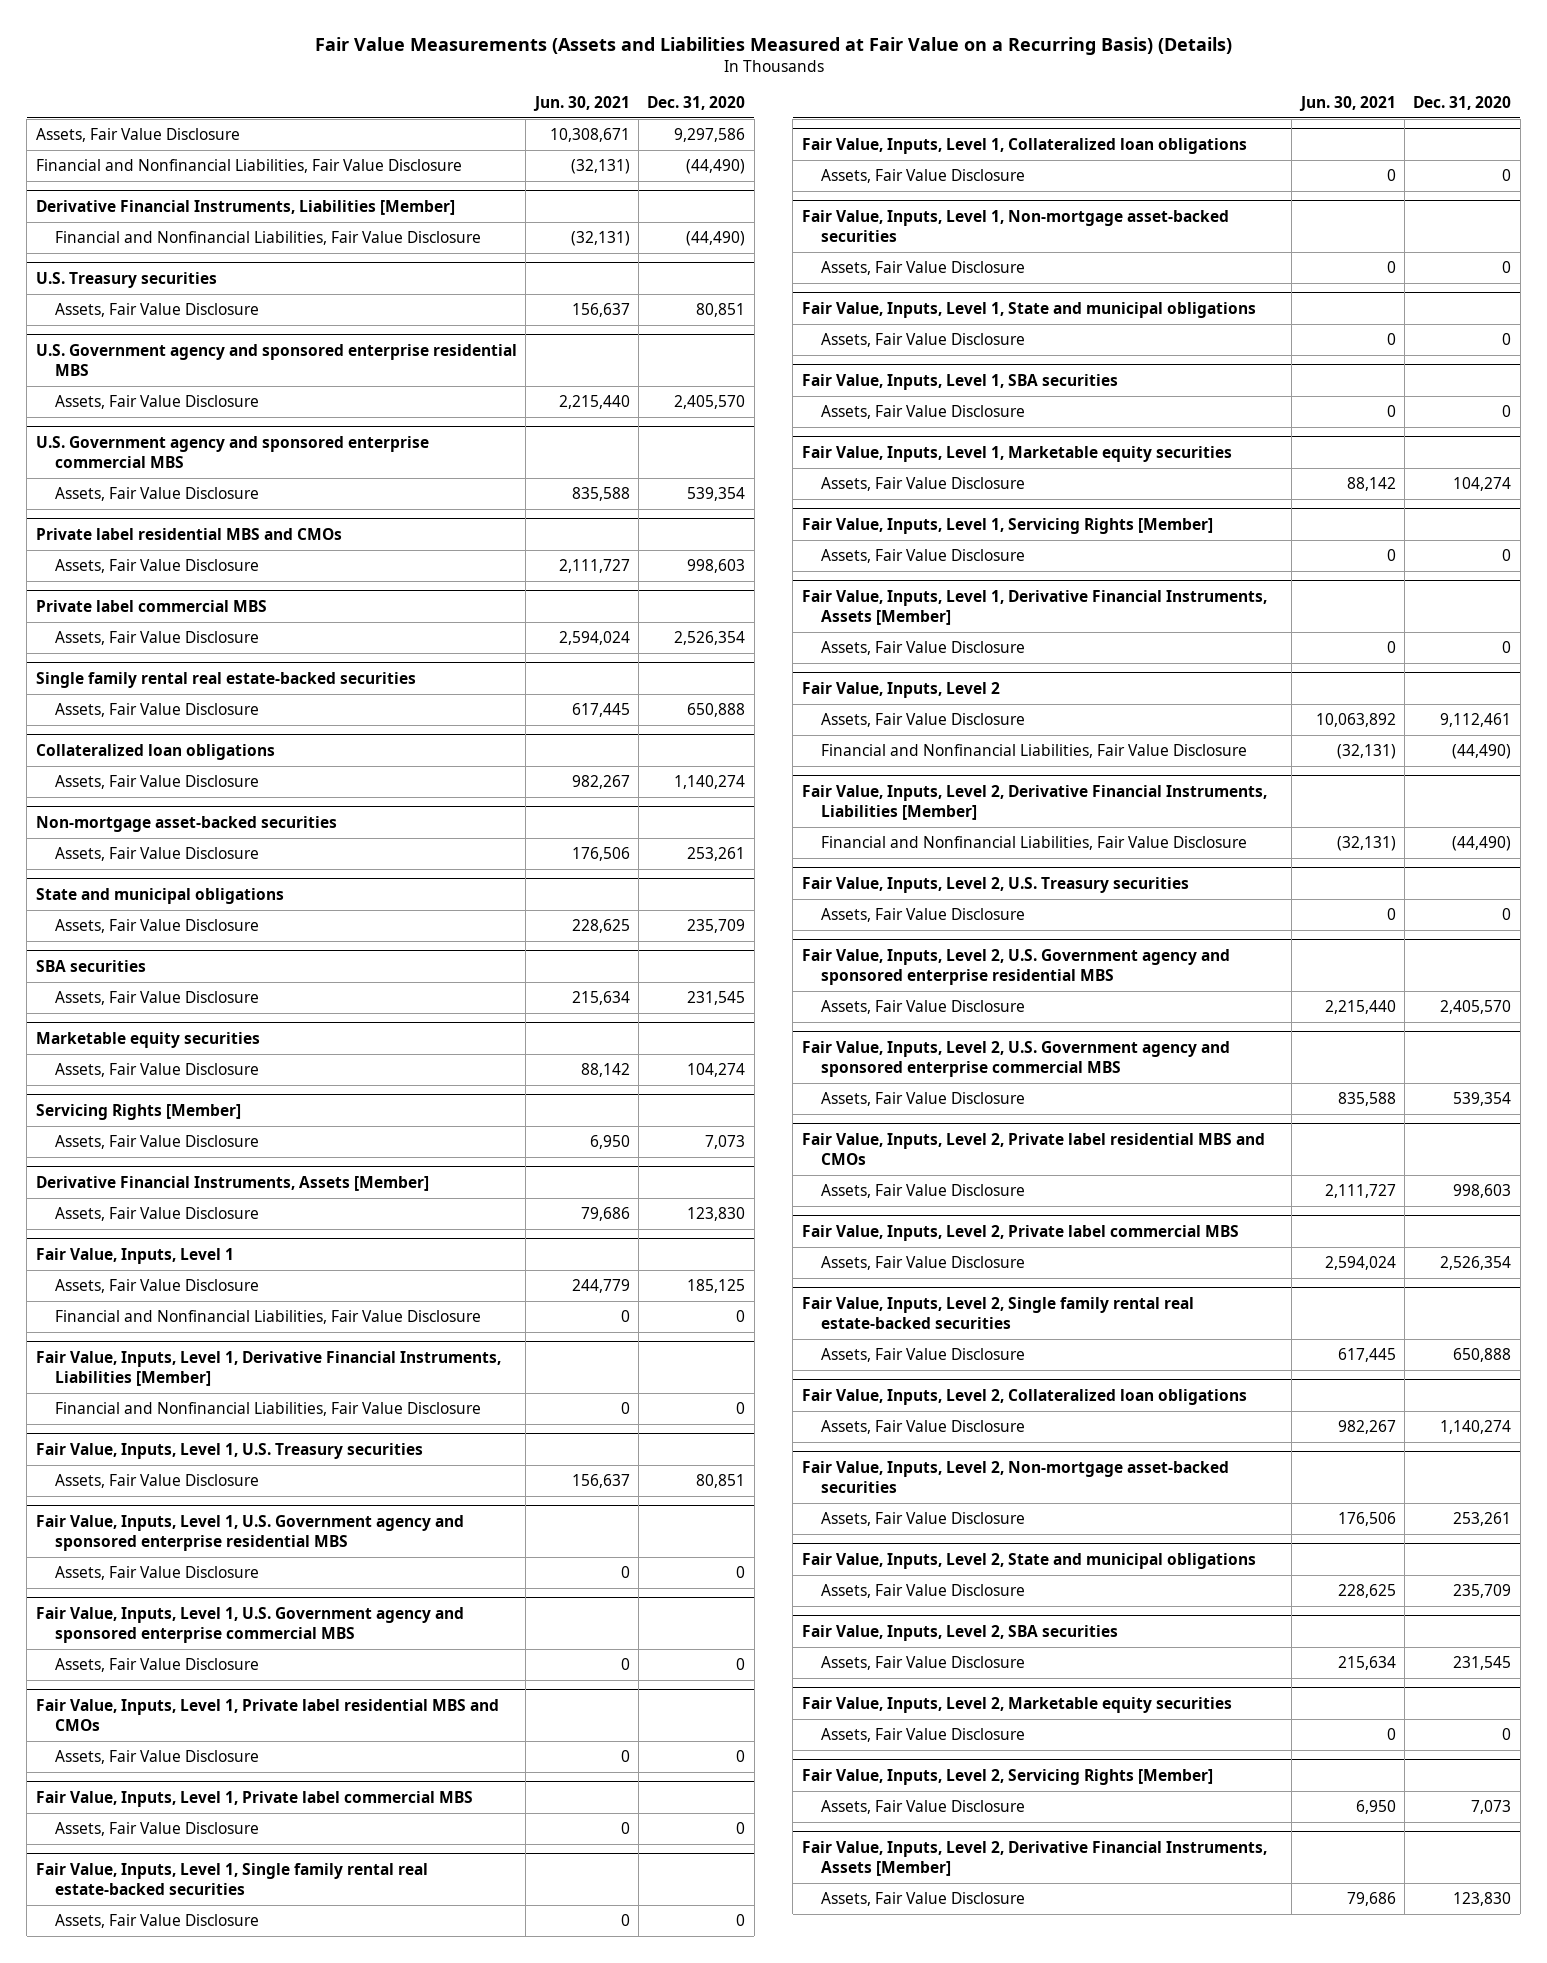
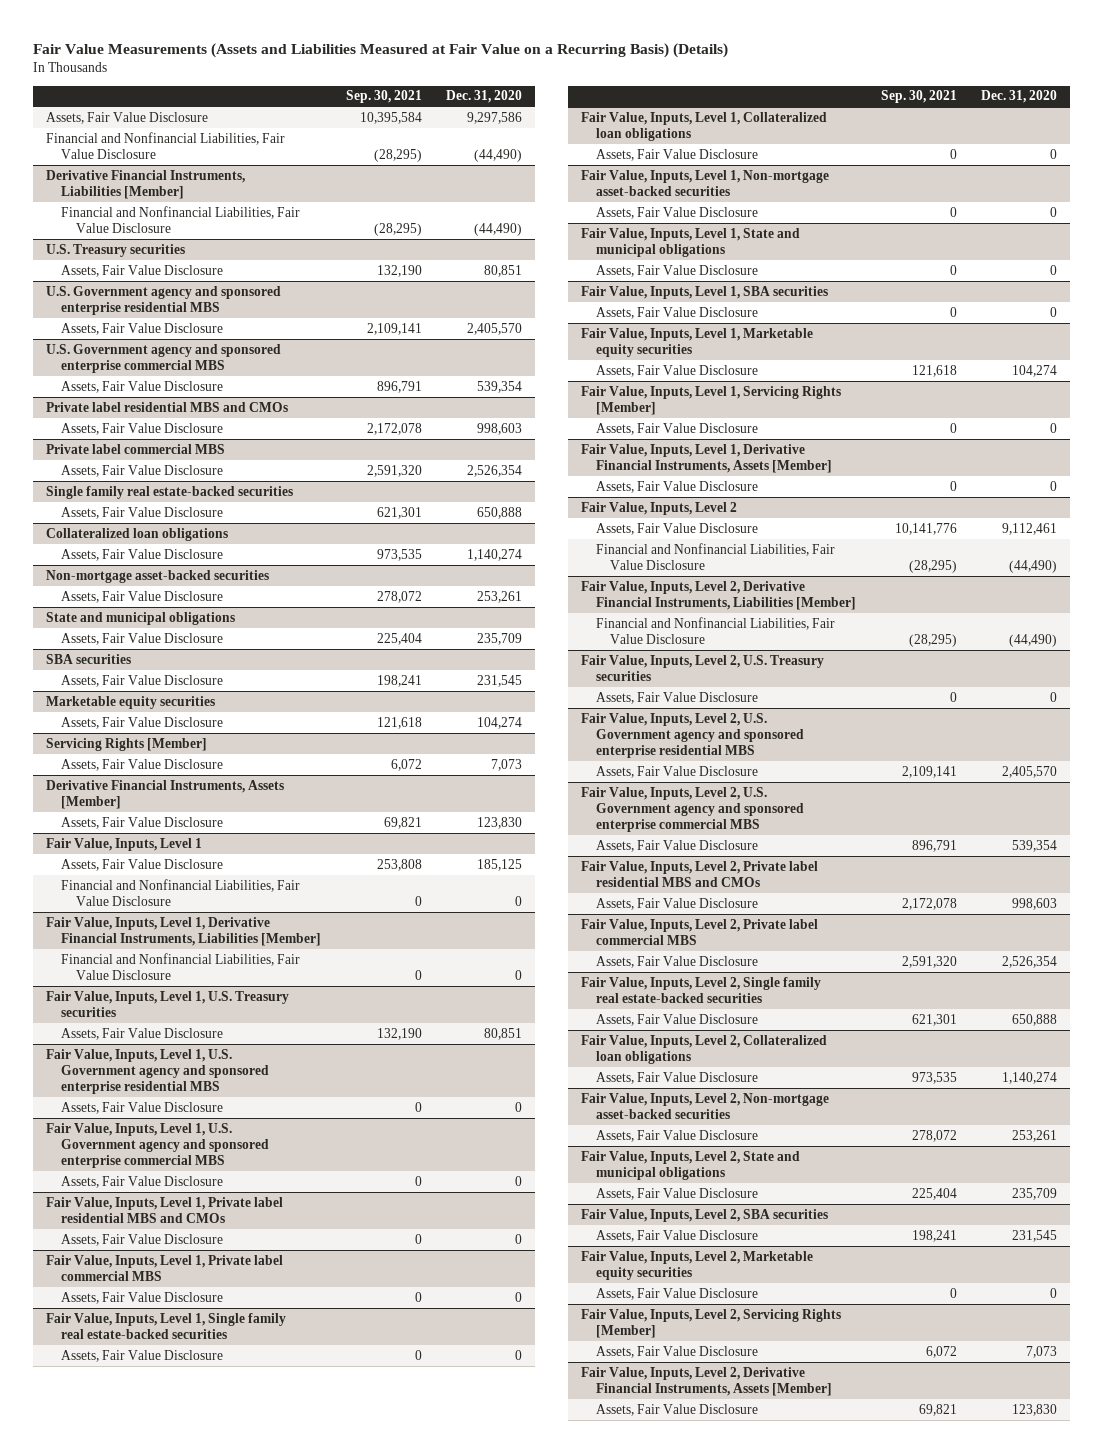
[532,96,630,112] Jun. 30, 2021 -> none
none -> [345,90,422,104] Sep. 30, 2021
[35,671,416,688] Single family rental real estate-backed securities -> [45,485,293,499] Single family real estate-backed securities
[35,1862,428,1895] Fair Value, Inputs, Level 1, Single family rental real estate-backed securities -> [45,1312,286,1339] Fair Value, Inputs, Level 1, Single family real estate-backed securities
[801,1296,1194,1329] Fair Value, Inputs, Level 2, Single family rental real estate-backed securities -> [580,976,821,1003] Fair Value, Inputs, Level 2, Single family real estate-backed securities

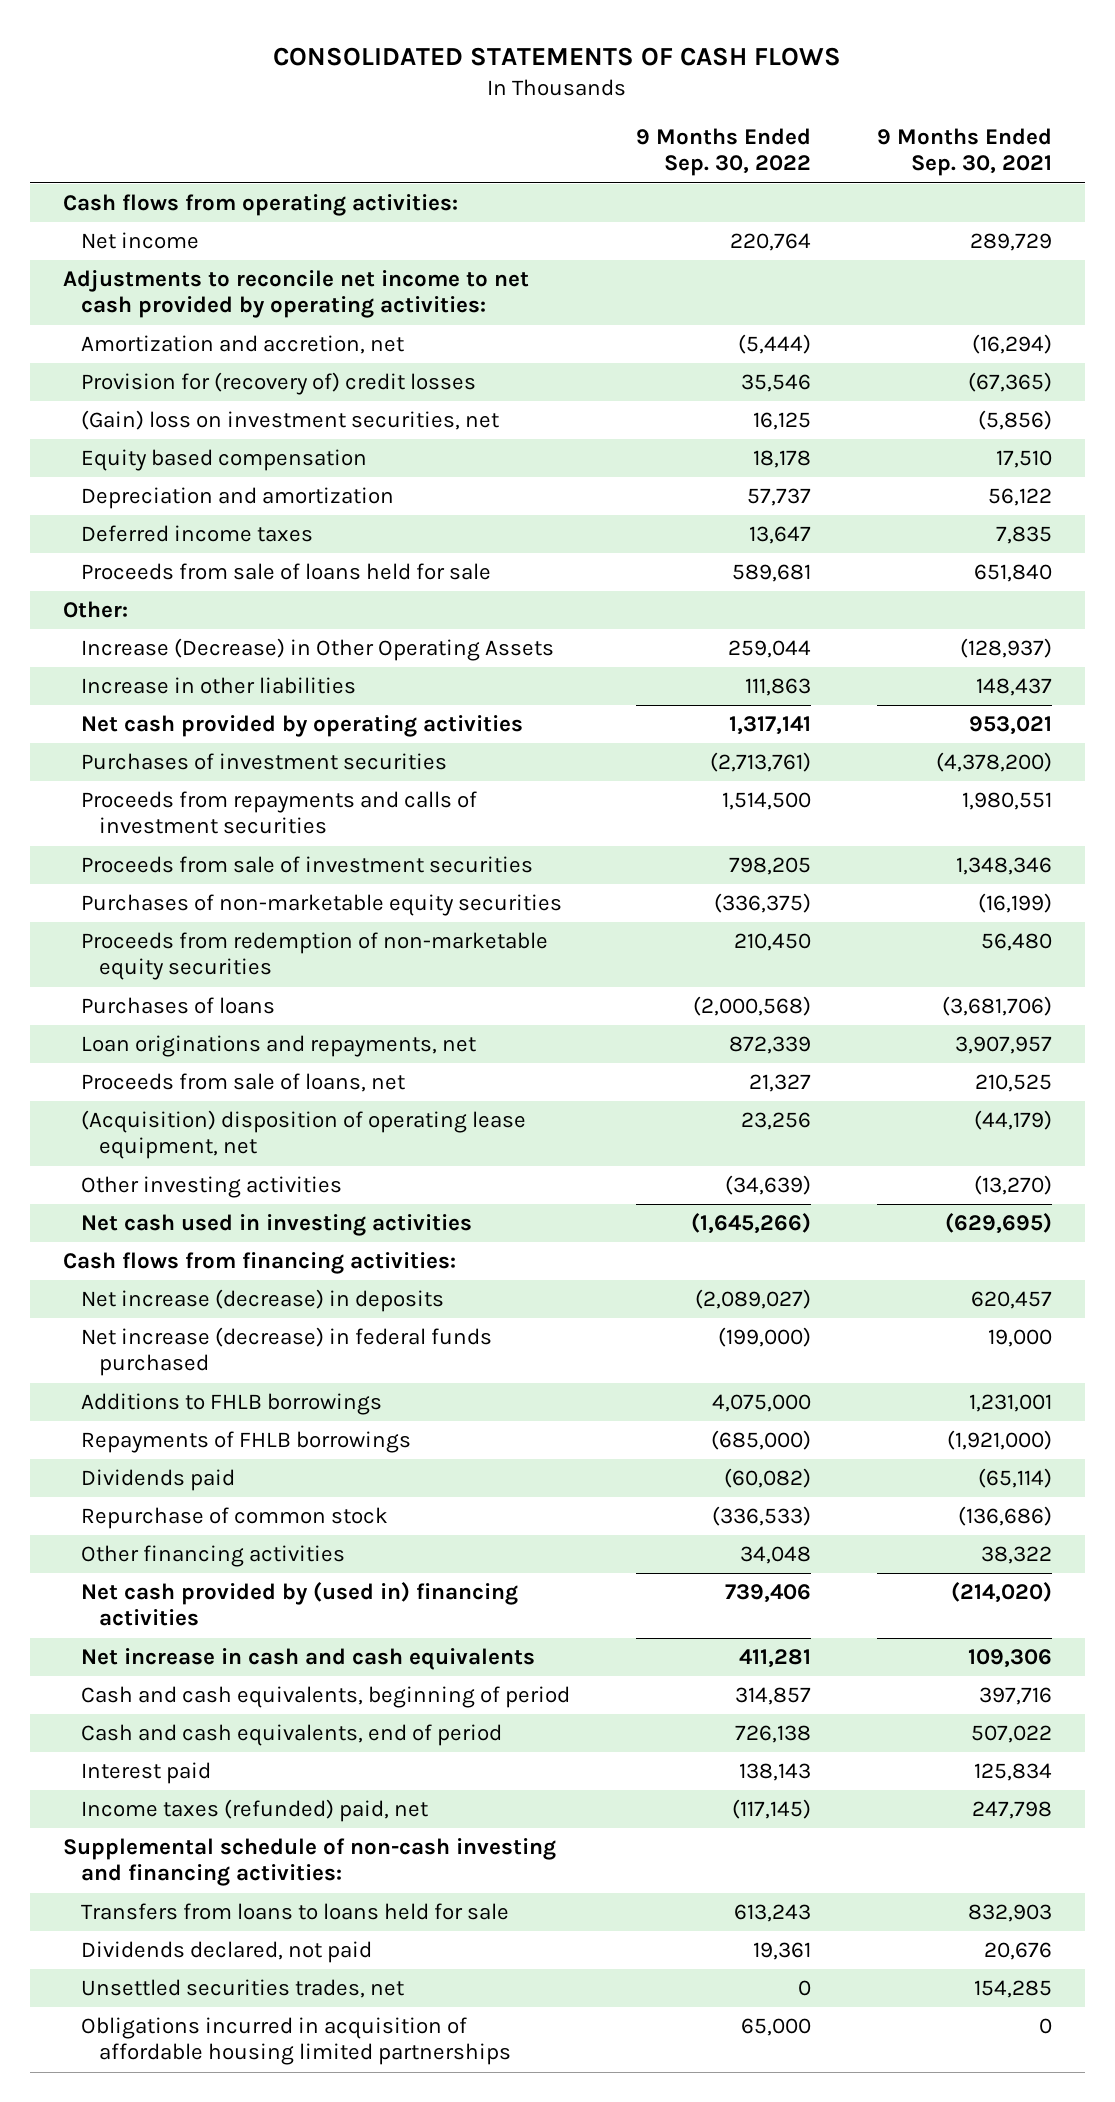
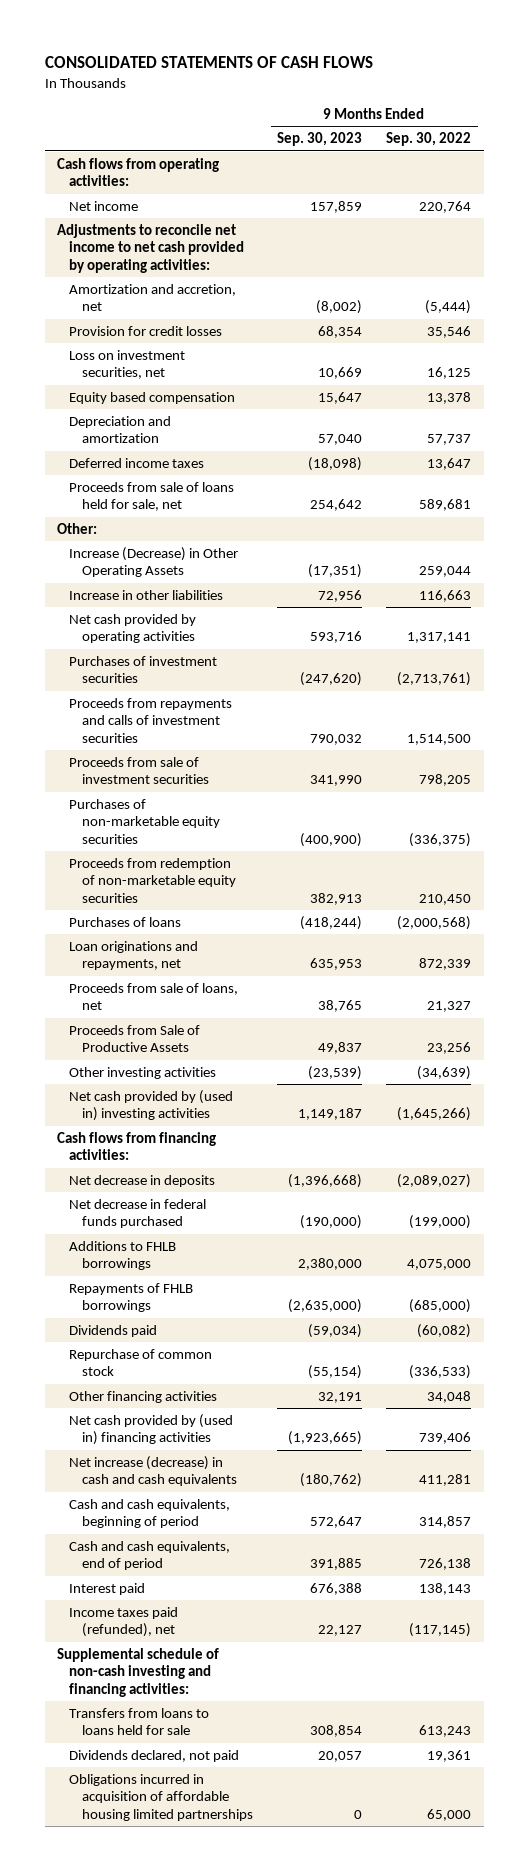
[877,128,1053,177] 9 Months Ended Sep. 30, 2021 -> none
none -> [277,132,363,147] Sep. 30, 2023
[80,372,476,396] Provision for (recovery of) credit losses -> [69,325,223,336] Provision for credit losses
[80,410,499,431] (Gain) loss on investment securities, net -> [69,349,186,380] Loss on investment securities, net
[752,450,811,469] 18,178 -> [427,391,472,404] 13,378
[80,563,491,581] Proceeds from sale of loans held for sale -> [69,481,235,512] Proceeds from sale of loans held for sale, net
[744,678,811,697] 111,863 -> [419,589,472,602] 116,663
[80,1110,526,1160] (Acquisition) disposition of operating lease equipment, net -> [69,1024,201,1053] Proceeds from Sale of Productive Assets
[80,1214,472,1237] Net cash used in investing activities -> [69,1089,234,1122] Net cash provided by (used in) investing activities
[80,1289,444,1313] Net increase (decrease) in deposits -> [69,1174,216,1187] Net decrease in deposits
[80,1327,492,1377] Net increase (decrease) in federal funds purchased -> [69,1198,207,1229] Net decrease in federal funds purchased
[80,1648,535,1671] Net increase in cash and cash equivalents -> [69,1455,237,1487] Net increase (decrease) in cash and cash equivalents
[80,1799,428,1823] Income taxes (refunded) paid, net -> [69,1606,179,1638] Income taxes paid (refunded), net
[80,1979,404,1999] Unsettled securities trades, net -> none

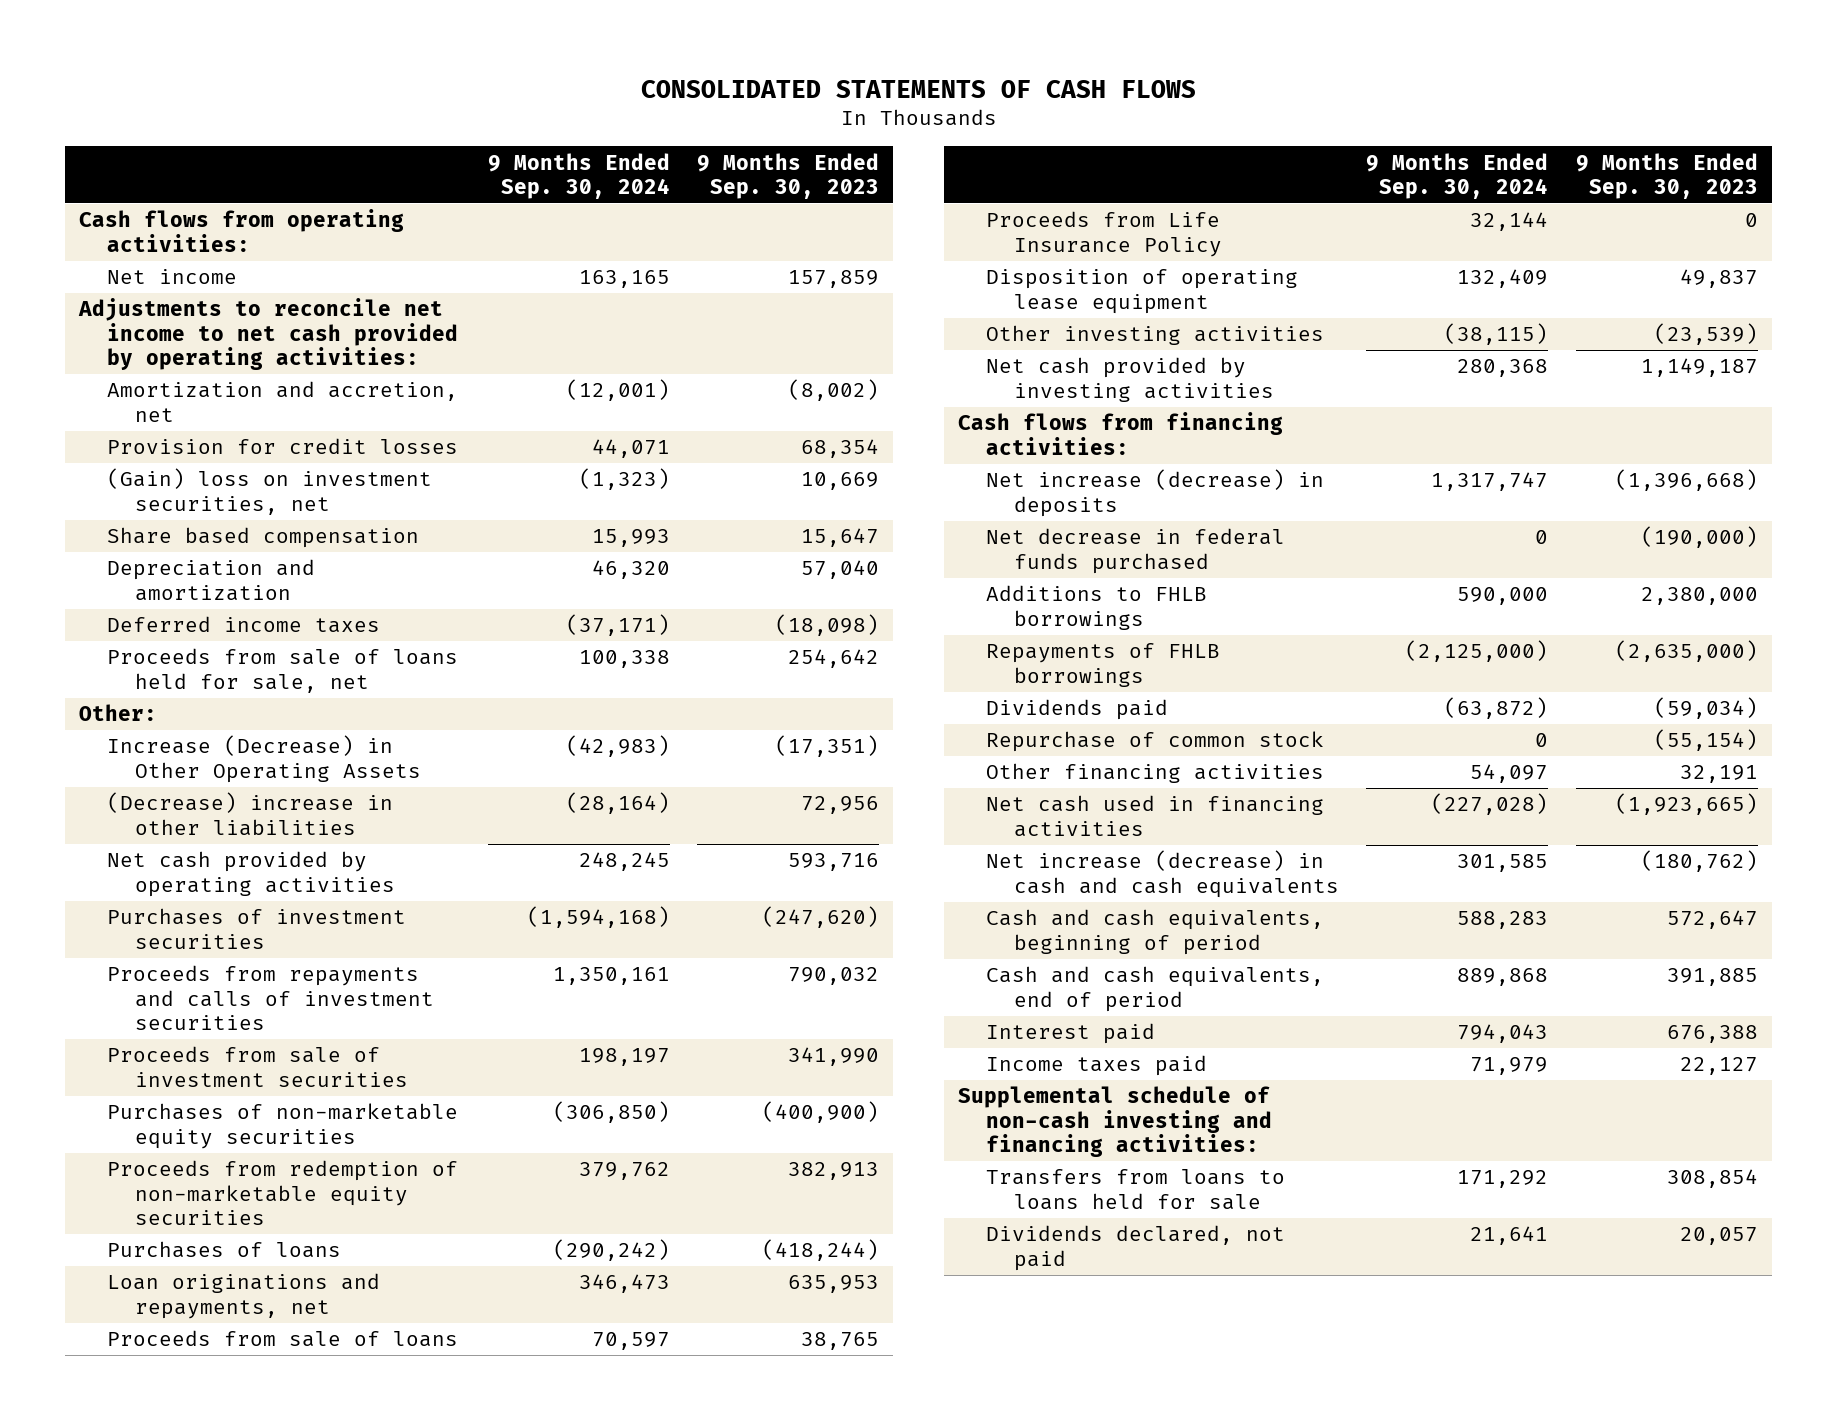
[386,132,472,147] Sep. 30, 2022 -> none
none -> [487,152,670,199] 9 Months Ended Sep. 30, 2024
[69,349,186,380] Loss on investment securities, net -> [107,468,433,515] (Gain) loss on investment securities, net
[69,391,236,404] Equity based compensation -> [107,527,420,549] Share based compensation
[69,589,224,600] Increase in other liabilities -> [107,792,394,836] (Decrease) increase in other liabilities
[69,982,239,1011] Proceeds from sale of loans, net -> [107,1330,459,1348] Proceeds from sale of loans
none -> [986,211,1223,257] Proceeds from Life Insurance Policy
[69,1024,201,1053] Proceeds from Sale of Productive Assets -> [986,269,1299,314] Disposition of operating lease equipment
[69,1089,234,1122] Net cash provided by (used in) investing activities -> [986,357,1275,402] Net cash provided by investing activities
[69,1174,216,1187] Net decrease in deposits -> [986,469,1325,517] Net increase (decrease) in deposits
[69,1413,234,1446] Net cash provided by (used in) financing activities -> [986,795,1325,837] Net cash used in financing activities
[69,1606,179,1638] Income taxes paid (refunded), net -> [986,1055,1208,1077] Income taxes paid
[69,1773,253,1822] Obligations incurred in acquisition of affordable housing limited partnerships -> none

